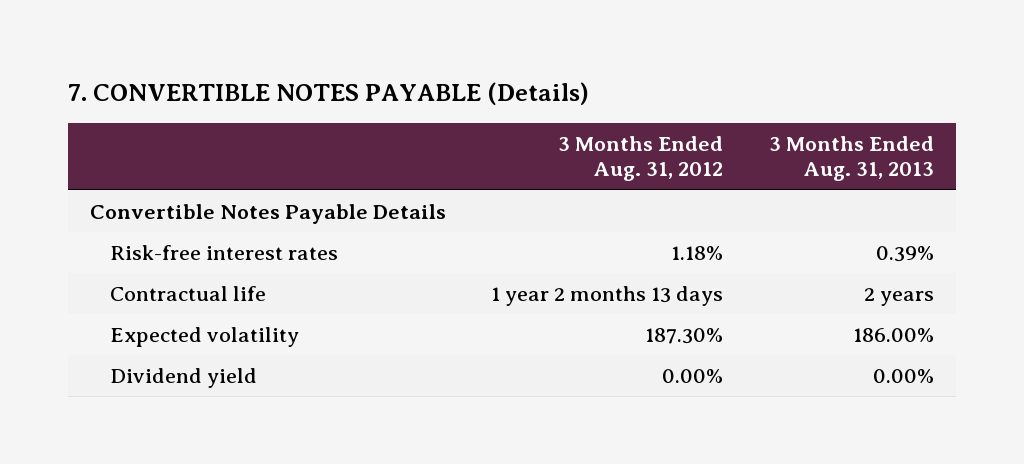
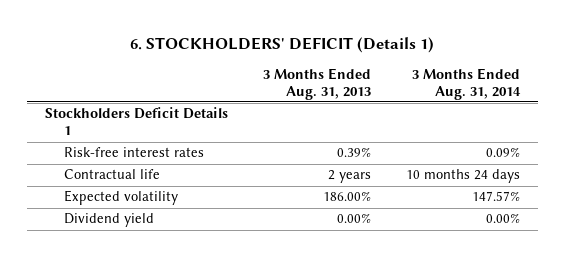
[67,82,589,106] 7. CONVERTIBLE NOTES PAYABLE (Details) -> [130,37,435,54] 6. STOCKHOLDERS' DEFICIT (Details 1)
[558,136,724,182] 3 Months Ended Aug. 31, 2012 -> none
none -> [412,67,522,100] 3 Months Ended Aug. 31, 2014
[90,204,447,225] Convertible Notes Payable Details -> [44,107,228,136] Stockholders Deficit Details 1

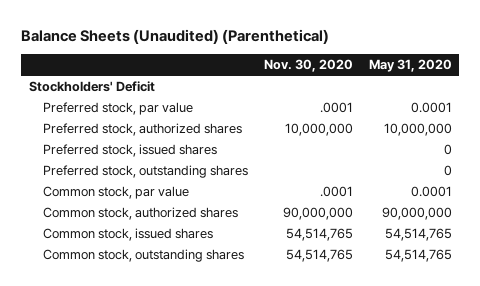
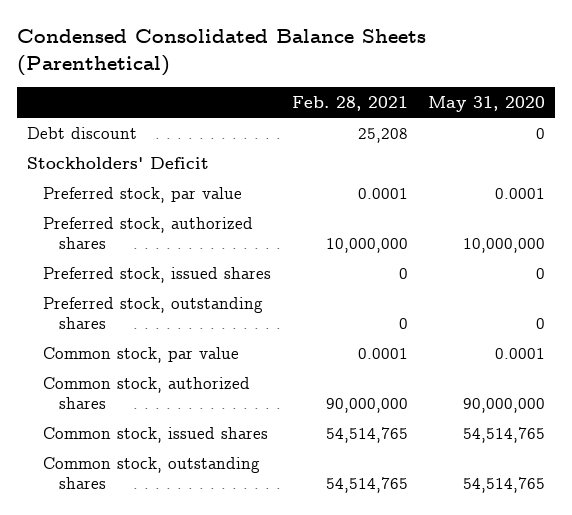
[20,28,329,44] Balance Sheets (Unaudited) (Parenthetical) -> [16,29,426,76] Condensed Consolidated Balance Sheets (Parenthetical)
[264,59,354,73] Nov. 30, 2020 -> none
none -> [291,95,408,111] Feb. 28, 2021
none -> [27,127,138,140] Debt discount

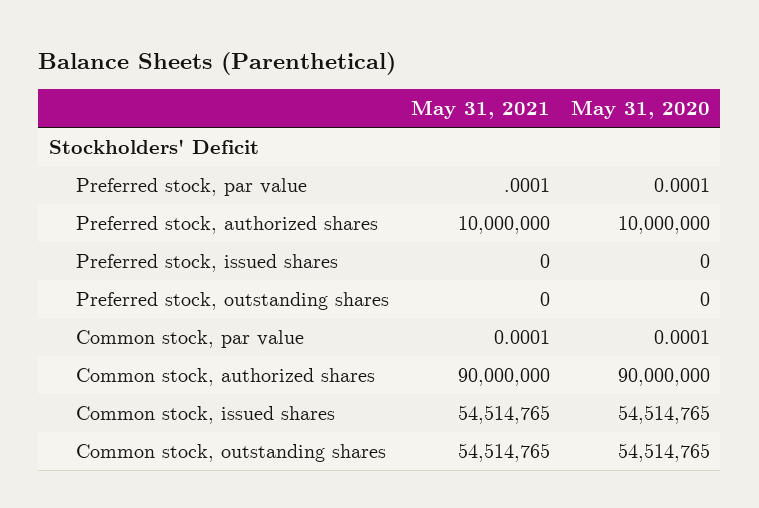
[16,29,426,76] Condensed Consolidated Balance Sheets (Parenthetical) -> [38,52,397,76] Balance Sheets (Parenthetical)
[291,95,408,111] Feb. 28, 2021 -> none
none -> [410,99,550,119] May 31, 2021
[27,127,138,140] Debt discount -> none

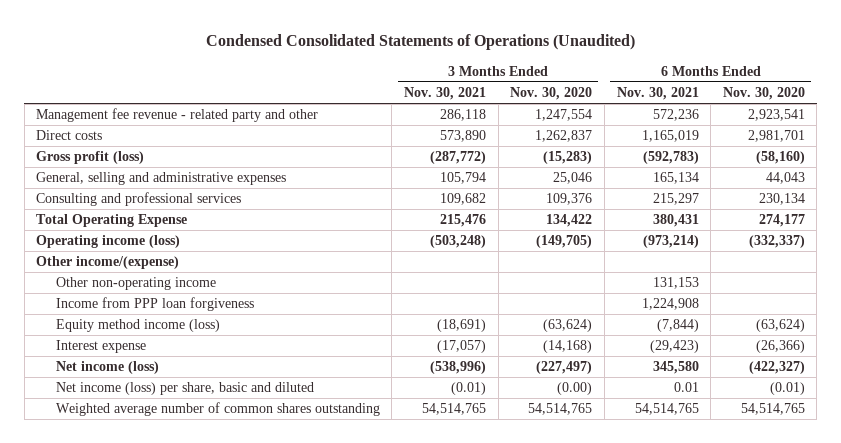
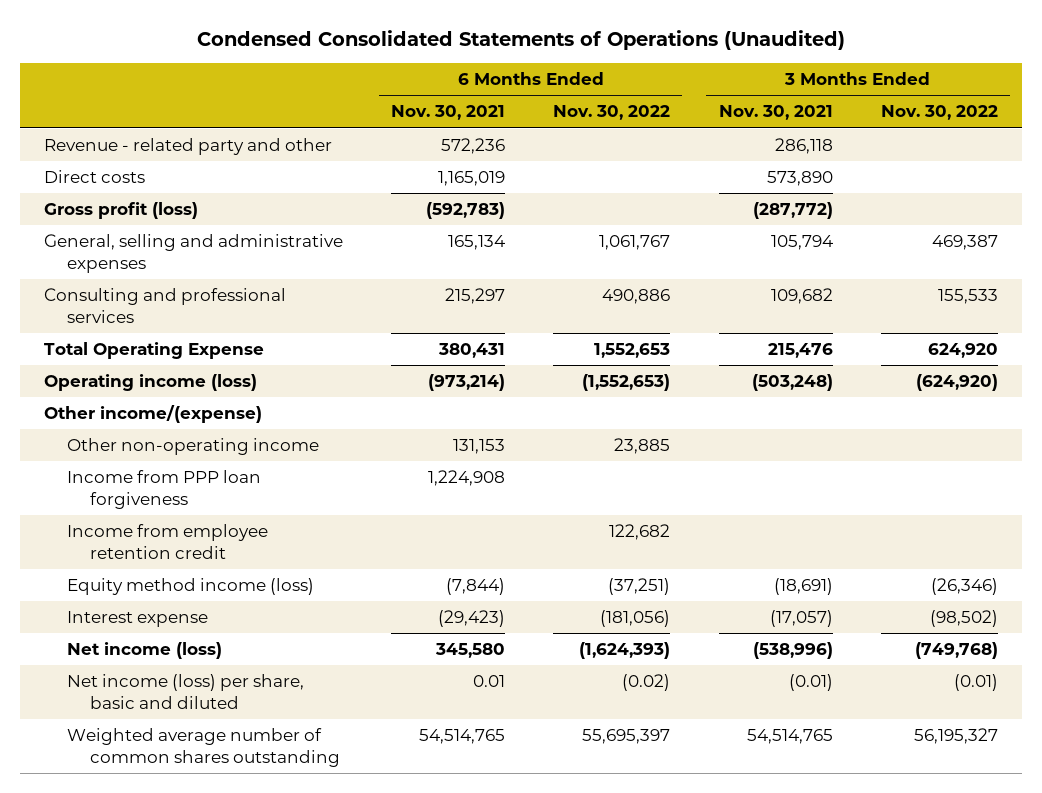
[510,86,593,100] Nov. 30, 2020 -> none
[722,86,805,100] Nov. 30, 2020 -> none
none -> [553,105,671,121] Nov. 30, 2022
none -> [880,105,998,121] Nov. 30, 2022
[36,108,319,123] Management fee revenue - related party and other -> [44,138,333,156] Revenue - related party and other
none -> [66,524,268,559] Income from employee retention credit

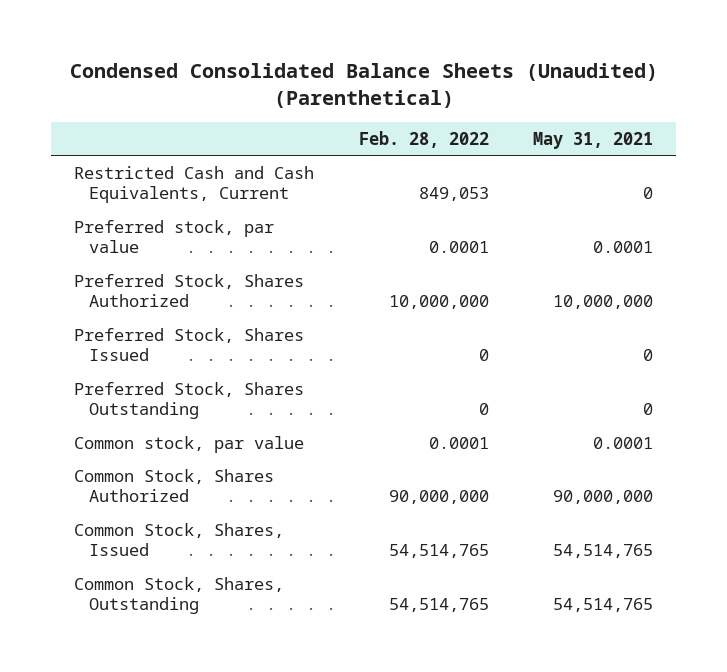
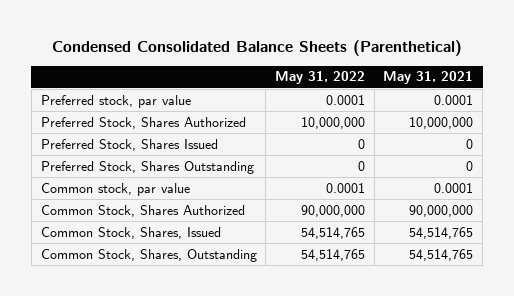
[69,63,658,108] Condensed Consolidated Balance Sheets (Unaudited) (Parenthetical) -> [51,40,462,57] Condensed Consolidated Balance Sheets (Parenthetical)
[358,130,489,148] Feb. 28, 2022 -> none
none -> [274,71,365,85] May 31, 2022
[73,165,314,204] Restricted Cash and Cash Equivalents, Current -> none

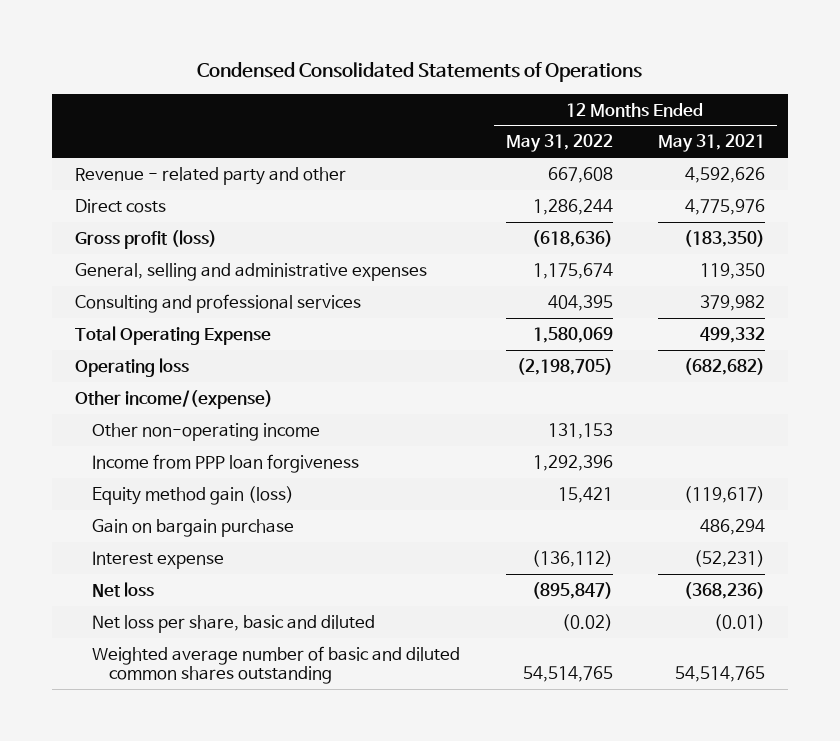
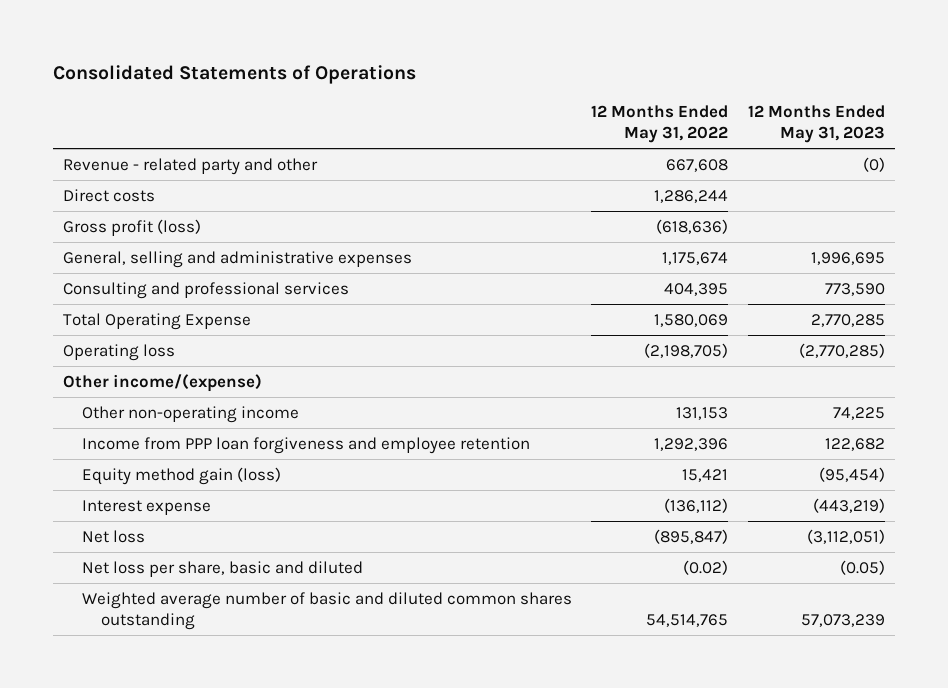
[196,62,642,83] Condensed Consolidated Statements of Operations -> [52,65,416,85] Consolidated Statements of Operations
[658,134,766,153] May 31, 2021 -> none
none -> [748,105,886,144] 12 Months Ended May 31, 2023
[91,453,359,473] Income from PPP loan forgiveness -> [81,436,530,454] Income from PPP loan forgiveness and employee retention
[91,518,294,537] Gain on bargain purchase -> none

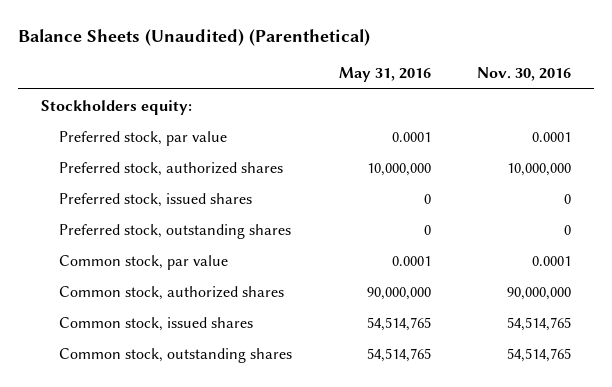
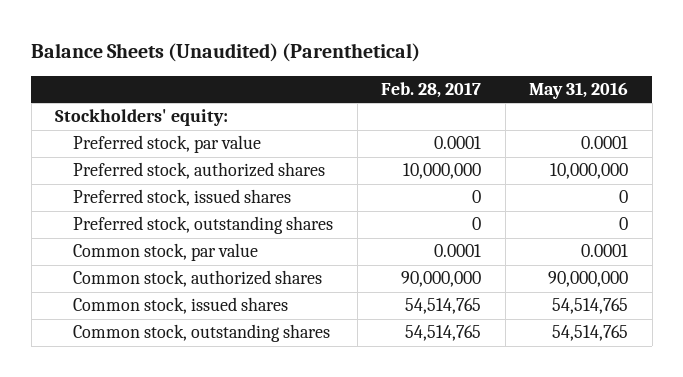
[477,67,572,82] Nov. 30, 2016 -> none
none -> [381,81,482,98] Feb. 28, 2017
[40,99,192,115] Stockholders equity: -> [55,109,229,127] Stockholders' equity:

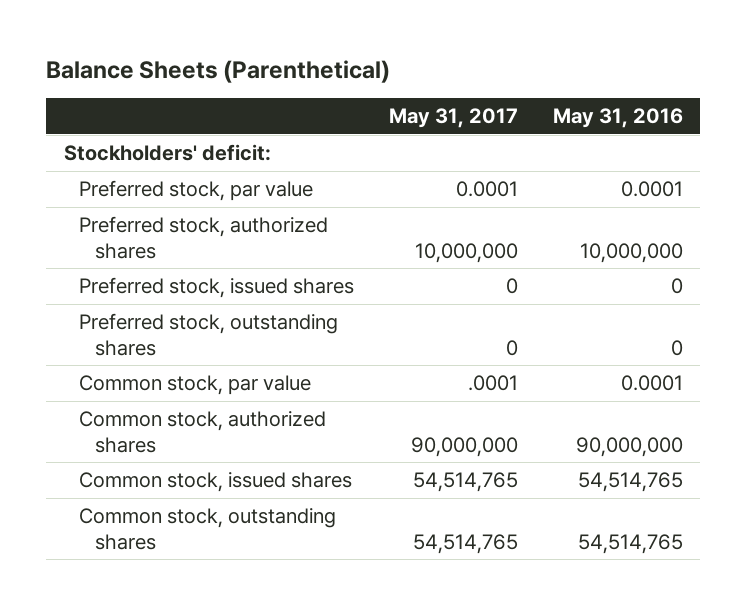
[31,43,421,63] Balance Sheets (Unaudited) (Parenthetical) -> [46,59,391,83] Balance Sheets (Parenthetical)
[381,81,482,98] Feb. 28, 2017 -> none
none -> [389,108,519,129] May 31, 2017
[55,109,229,127] Stockholders' equity: -> [63,143,271,161] Stockholders' deficit:

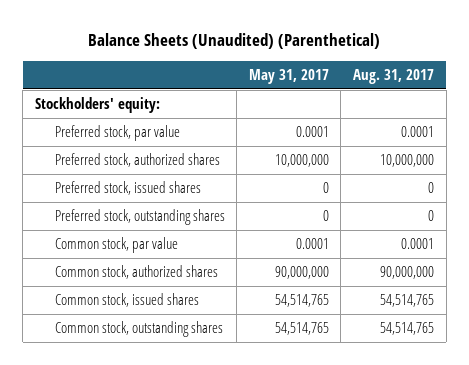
[46,59,391,83] Balance Sheets (Parenthetical) -> [88,32,381,49] Balance Sheets (Unaudited) (Parenthetical)
[552,108,683,129] May 31, 2016 -> none
none -> [352,68,434,84] Aug. 31, 2017
[63,143,271,161] Stockholders' deficit: -> [34,97,160,114] Stockholders' equity:
[468,374,519,391] .0001 -> [295,238,329,250] 0.0001

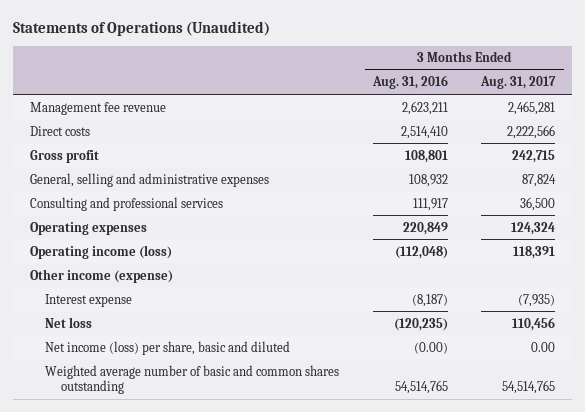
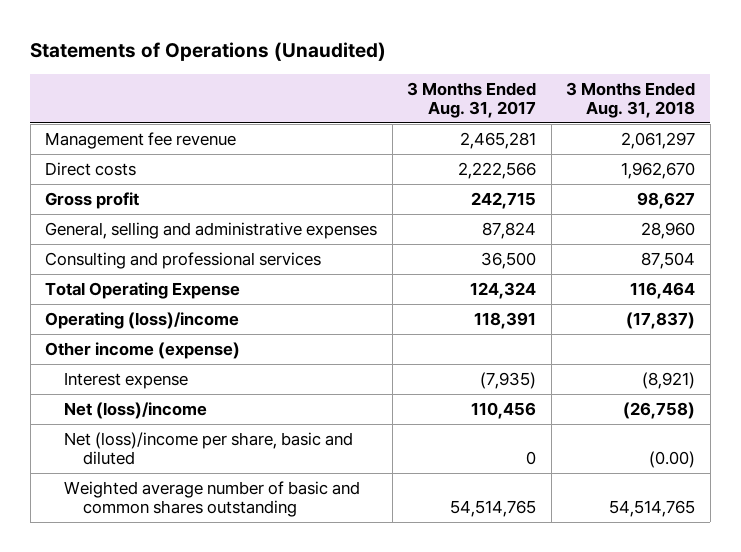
[371,75,448,90] Aug. 31, 2016 -> none
none -> [566,81,696,118] 3 Months Ended Aug. 31, 2018
[29,221,147,235] Operating expenses -> [45,281,241,299] Total Operating Expense
[29,244,172,259] Operating income (loss) -> [45,311,240,329] Operating (loss)/income
[45,316,93,328] Net loss -> [64,401,208,419] Net (loss)/income
[45,340,291,355] Net income (loss) per share, basic and diluted -> [64,431,354,466] Net (loss)/income per share, basic and diluted
[531,341,556,352] 0.00 -> [526,451,537,466] 0

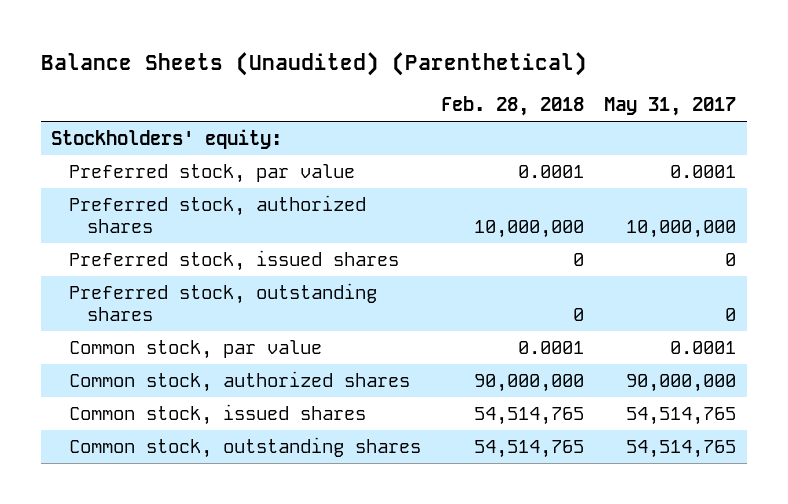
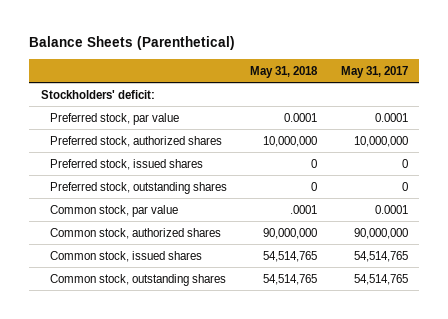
[41,51,588,76] Balance Sheets (Unaudited) (Parenthetical) -> [29,36,236,51] Balance Sheets (Parenthetical)
[441,96,585,117] Feb. 28, 2018 -> none
none -> [250,65,319,78] May 31, 2018
[51,128,283,149] Stockholders' equity: -> [40,89,155,99] Stockholders' deficit:

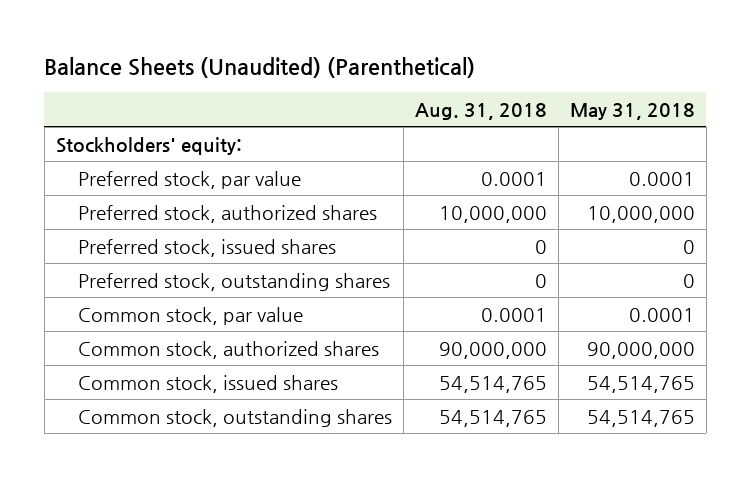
[29,36,236,51] Balance Sheets (Parenthetical) -> [44,56,476,78] Balance Sheets (Unaudited) (Parenthetical)
[340,65,408,78] May 31, 2017 -> none
none -> [414,103,547,121] Aug. 31, 2018
[40,89,155,99] Stockholders' deficit: -> [55,136,242,155] Stockholders' equity:
[290,204,318,214] .0001 -> [628,307,695,322] 0.0001

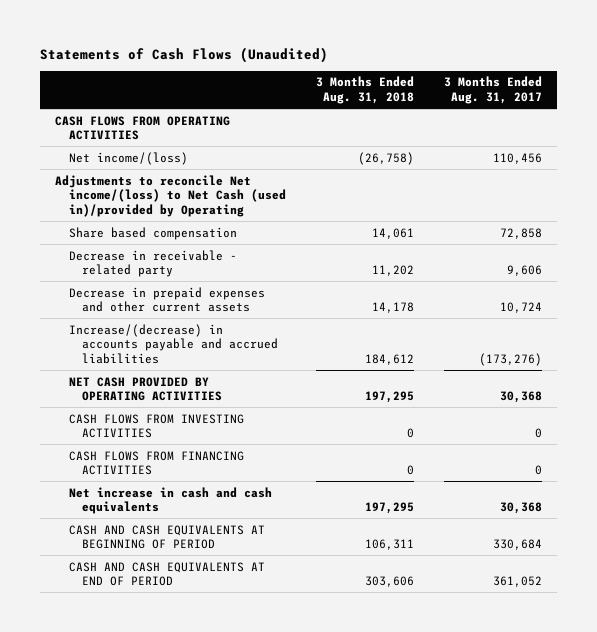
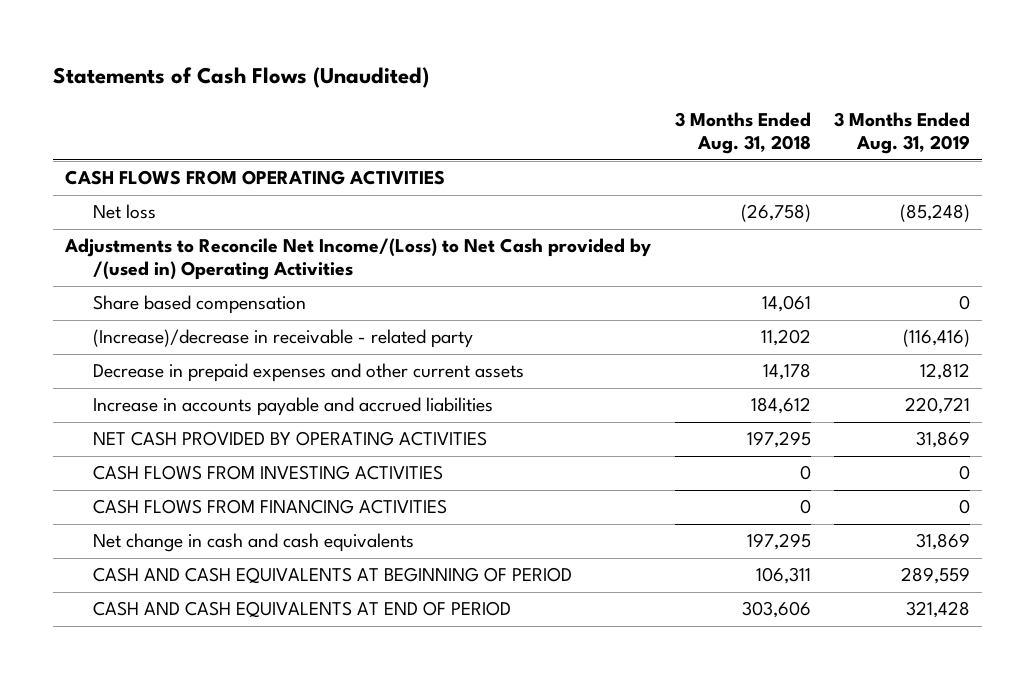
[443,76,542,104] 3 Months Ended Aug. 31, 2017 -> none
none -> [834,112,971,155] 3 Months Ended Aug. 31, 2019
[68,151,188,165] Net income/(loss) -> [92,204,156,220] Net loss
[55,174,286,217] Adjustments to reconcile Net income/(loss) to Net Cash (used in)/provided by Operating -> [64,238,652,281] Adjustments to Reconcile Net Income/(Loss) to Net Cash provided by /(used in) Operating Activities
[68,249,237,278] Decrease in receivable - related party -> [92,329,473,349] (Increase)/decrease in receivable - related party
[68,323,279,364] Increase/(decrease) in accounts payable and accrued liabilities -> [92,397,493,417] Increase in accounts payable and accrued liabilities
[68,486,272,515] Net increase in cash and cash equivalents -> [92,533,414,553] Net change in cash and cash equivalents

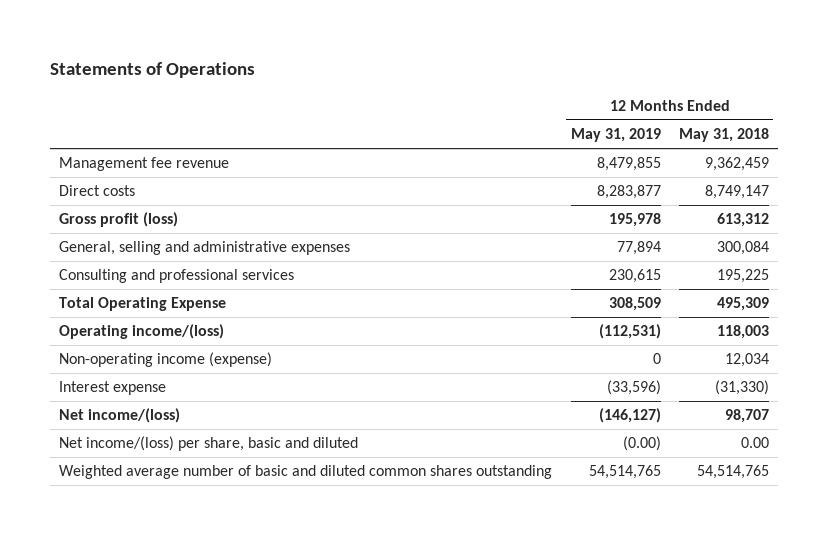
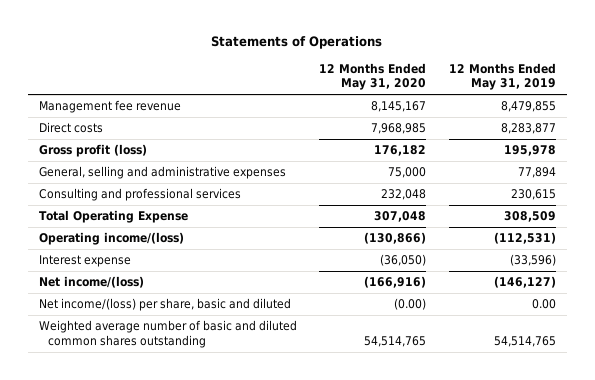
[678,128,769,143] May 31, 2018 -> none
none -> [319,62,427,91] 12 Months Ended May 31, 2020
[59,352,273,368] Non-operating income (expense) -> none
[622,436,661,452] (0.00) -> [531,299,556,310] 0.00

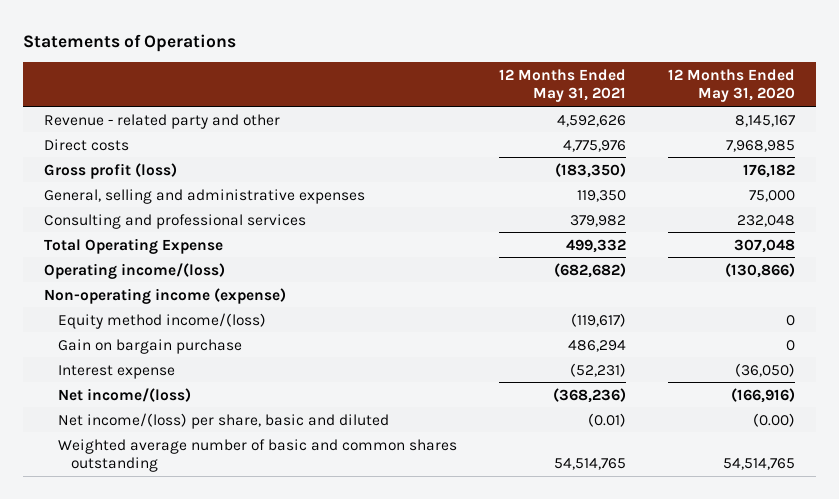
[448,62,556,91] 12 Months Ended May 31, 2019 -> none
none -> [498,68,626,103] 12 Months Ended May 31, 2021
[39,100,182,114] Management fee revenue -> [44,113,281,129] Revenue - related party and other
none -> [44,287,287,304] Non-operating income (expense)
none -> [57,312,266,329] Equity method income/(loss)
none -> [57,338,242,354] Gain on bargain purchase
[39,320,298,348] Weighted average number of basic and diluted common shares outstanding -> [57,438,457,472] Weighted average number of basic and common shares outstanding

